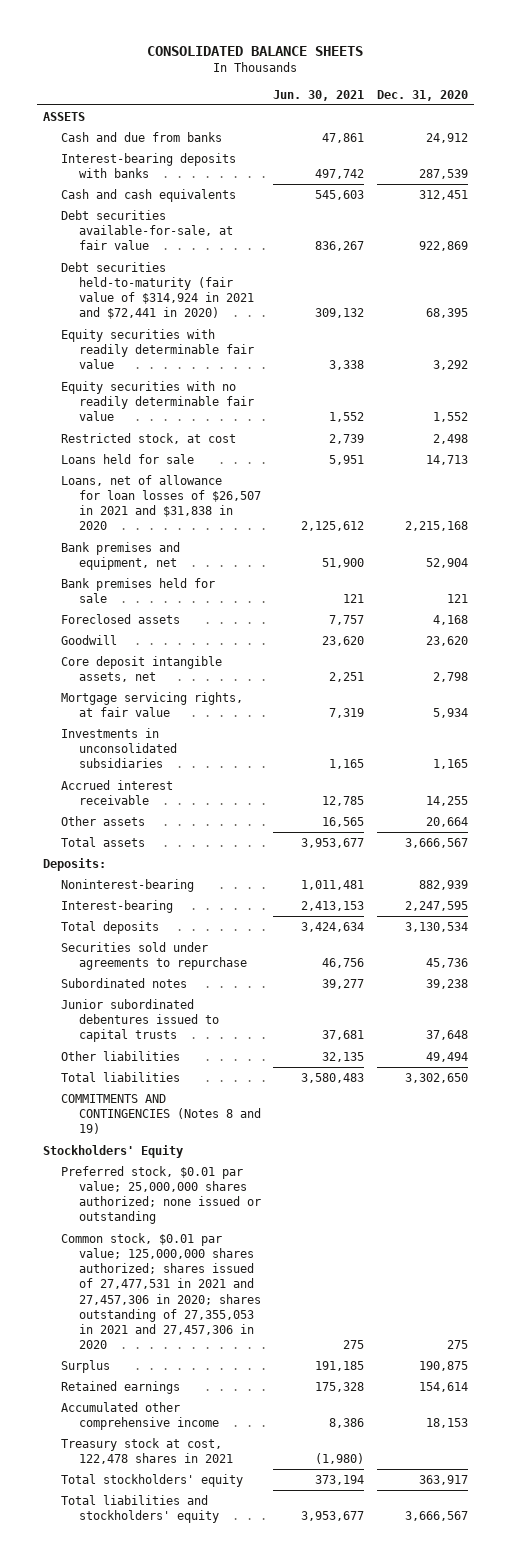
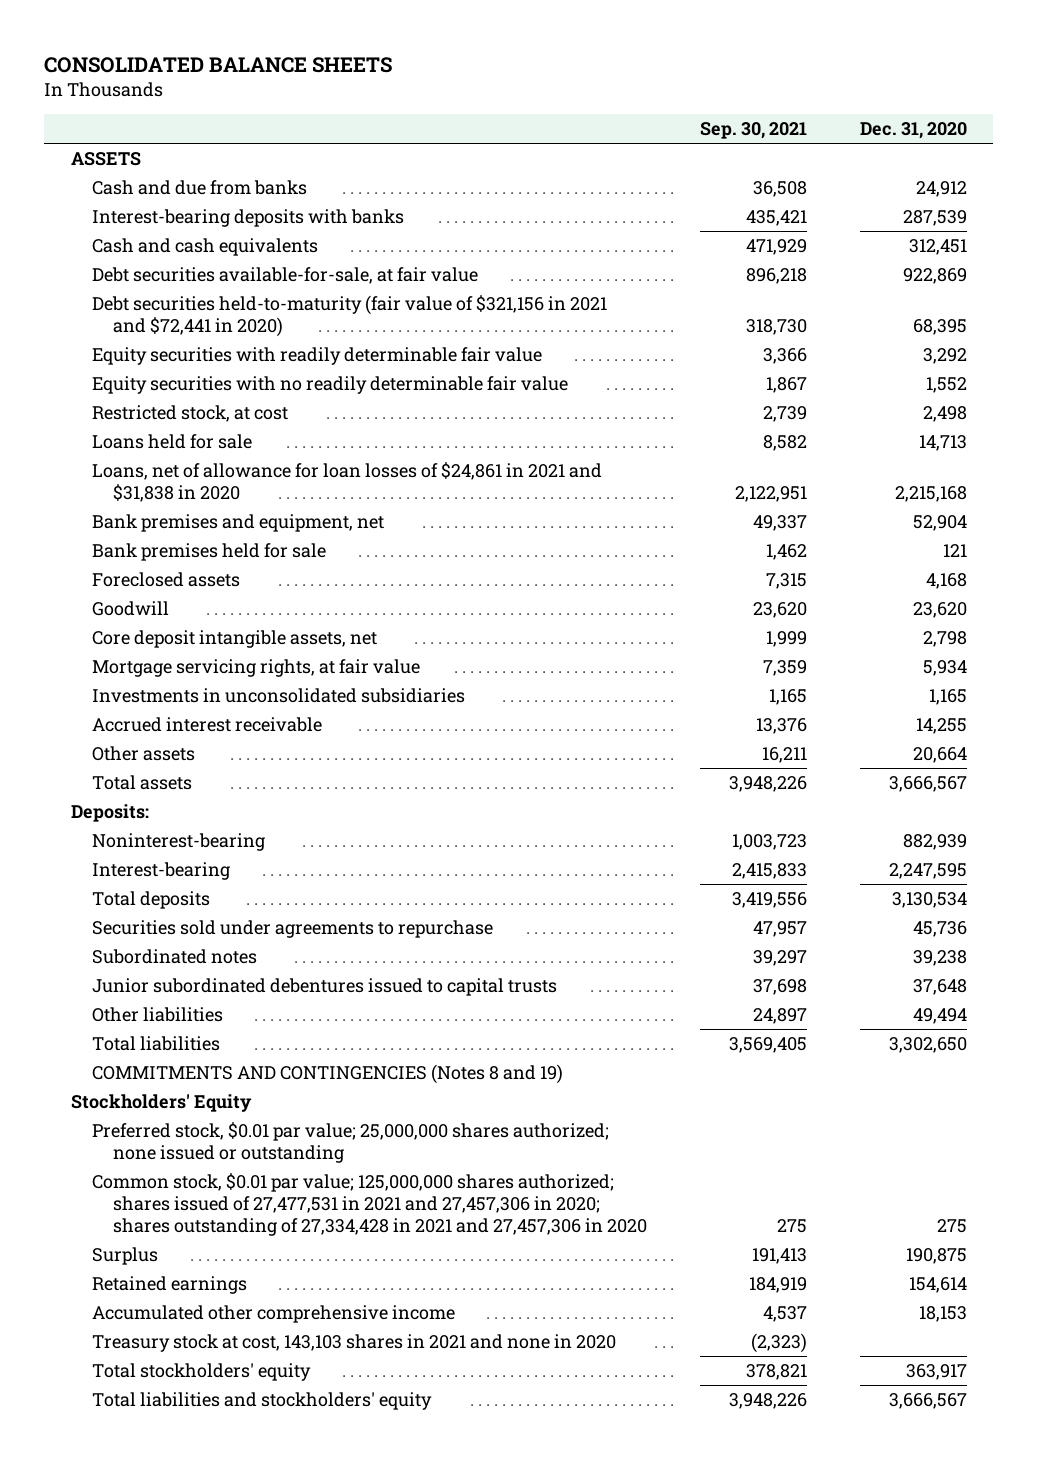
[273,89,365,101] Jun. 30, 2021 -> none
none -> [699,122,807,140] Sep. 30, 2021
[61,261,255,320] Debt securities held-to-maturity (fair value of $314,924 in 2021 and $72,441 in 2020) -> [91,295,607,337] Debt securities held-to-maturity (fair value of $321,156 in 2021 and $72,441 in 2020)
[61,474,262,531] Loans, net of allowance for loan losses of $26,507 in 2021 and $31,838 in 2020 -> [91,462,602,502] Loans, net of allowance for loan losses of $24,861 in 2021 and $31,838 in 2020
[61,1232,262,1349] Common stock, $0.01 par value; 125,000,000 shares authorized; shares issued of 27,477,531 in 2021 and 27,457,306 in 2020; shares outstanding of 27,355,053 in 2021 and 27,457,306 in 2020 -> [91,1173,648,1236] Common stock, $0.01 par value; 125,000,000 shares authorized; shares issued of 27,477,531 in 2021 and 27,457,306 in 2020; shares outstanding of 27,334,428 in 2021 and 27,457,306 in 2020
[61,1437,234,1465] Treasury stock at cost, 122,478 shares in 2021 -> [91,1334,616,1353] Treasury stock at cost, 143,103 shares in 2021 and none in 2020

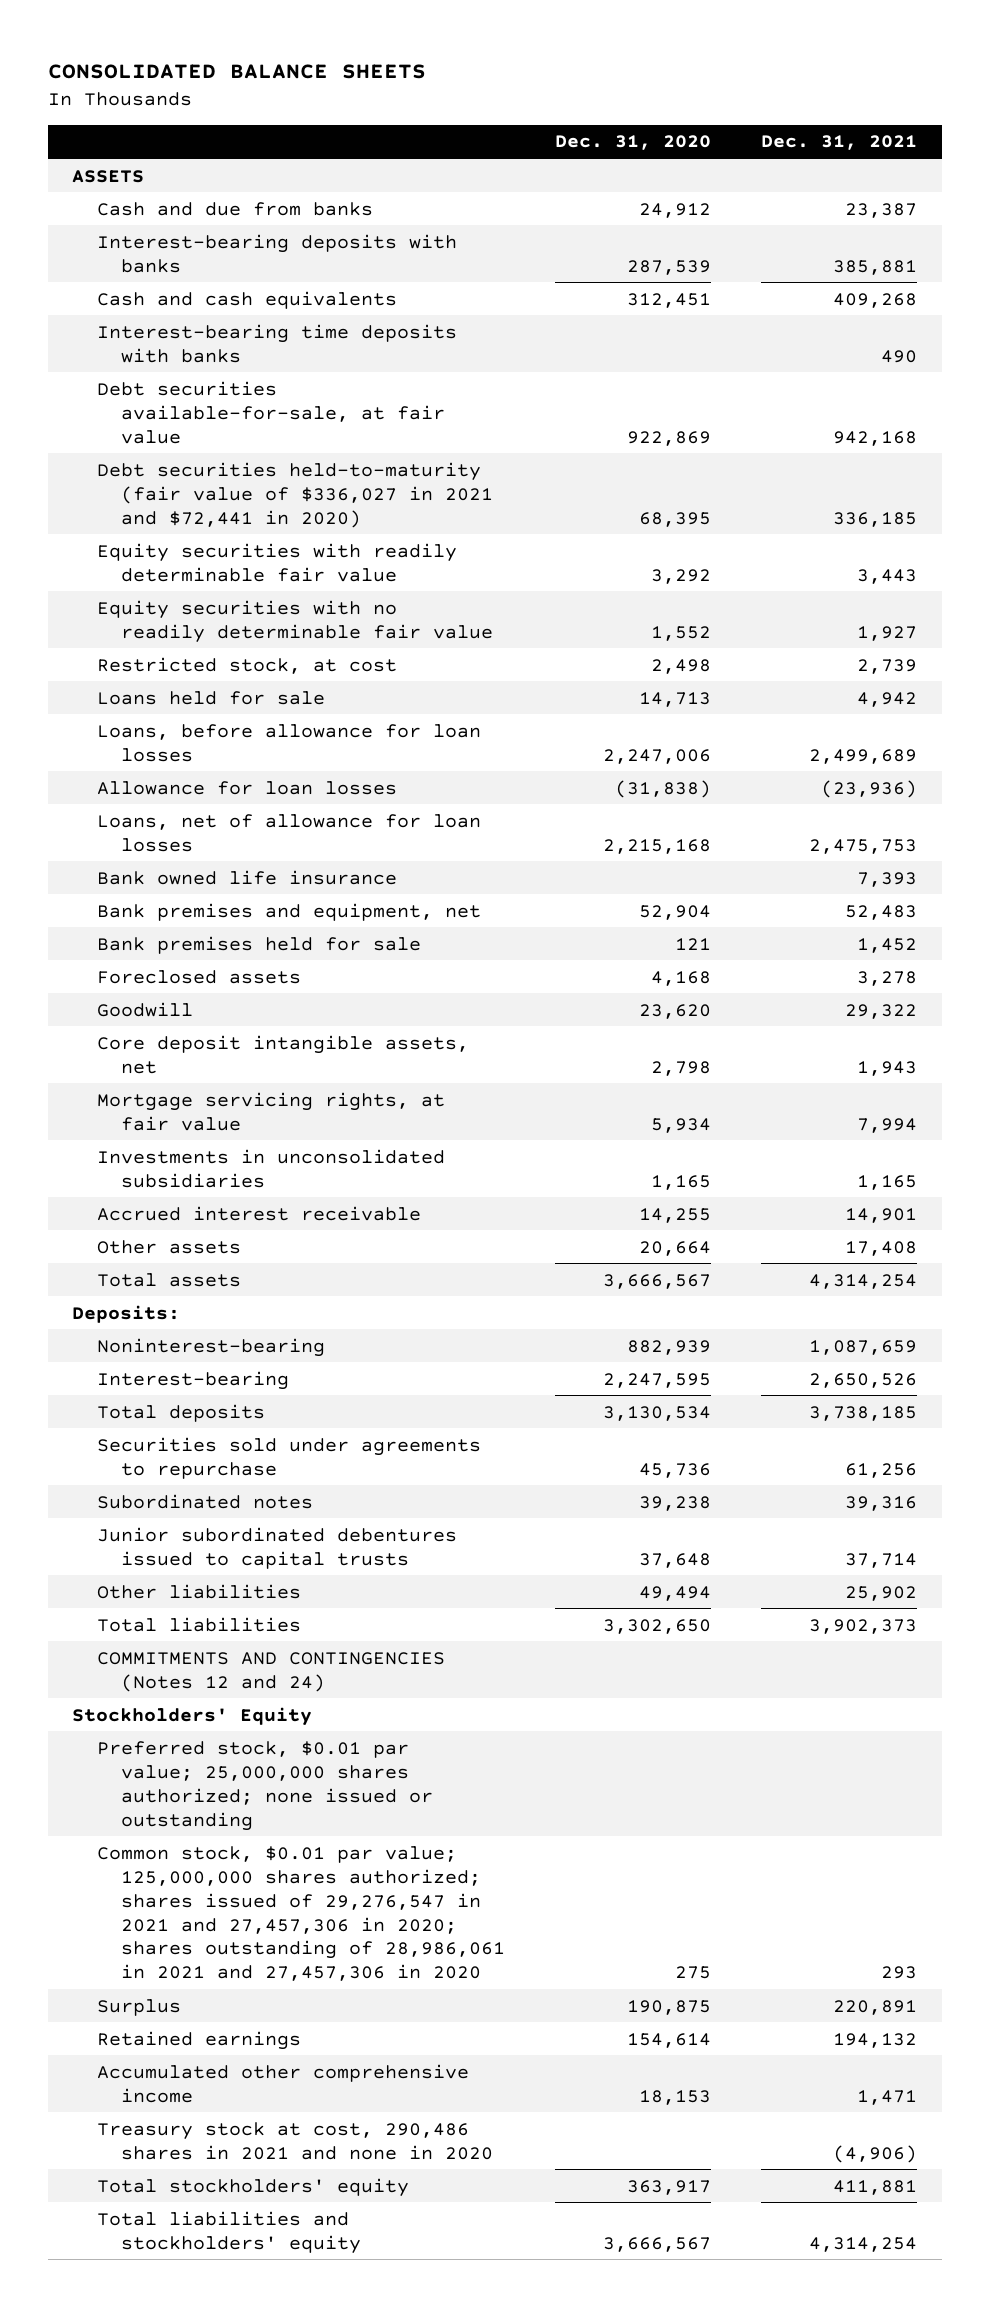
[699,122,807,140] Sep. 30, 2021 -> none
none -> [760,135,917,151] Dec. 31, 2021
none -> [96,323,457,363] Interest-bearing time deposits with banks
[91,295,607,337] Debt securities held-to-maturity (fair value of $321,156 in 2021 and $72,441 in 2020) -> [96,461,494,528] Debt securities held-to-maturity (fair value of $336,027 in 2021 and $72,441 in 2020)
none -> [96,723,481,762] Loans, before allowance for loan losses
none -> [96,780,397,795] Allowance for loan losses
[91,462,602,502] Loans, net of allowance for loan losses of $24,861 in 2021 and $31,838 in 2020 -> [96,813,481,852] Loans, net of allowance for loan losses
none -> [96,869,397,885] Bank owned life insurance
[91,1064,563,1085] COMMITMENTS AND CONTINGENCIES (Notes 8 and 19) -> [96,1651,445,1692] COMMITMENTS AND CONTINGENCIES (Notes 12 and 24)
[91,1173,648,1236] Common stock, $0.01 par value; 125,000,000 shares authorized; shares issued of 27,477,531 in 2021 and 27,457,306 in 2020; shares outstanding of 27,334,428 in 2021 and 27,457,306 in 2020 -> [96,1845,506,1982] Common stock, $0.01 par value; 125,000,000 shares authorized; shares issued of 29,276,547 in 2021 and 27,457,306 in 2020; shares outstanding of 28,986,061 in 2021 and 27,457,306 in 2020
[91,1334,616,1353] Treasury stock at cost, 143,103 shares in 2021 and none in 2020 -> [96,2121,494,2160] Treasury stock at cost, 290,486 shares in 2021 and none in 2020

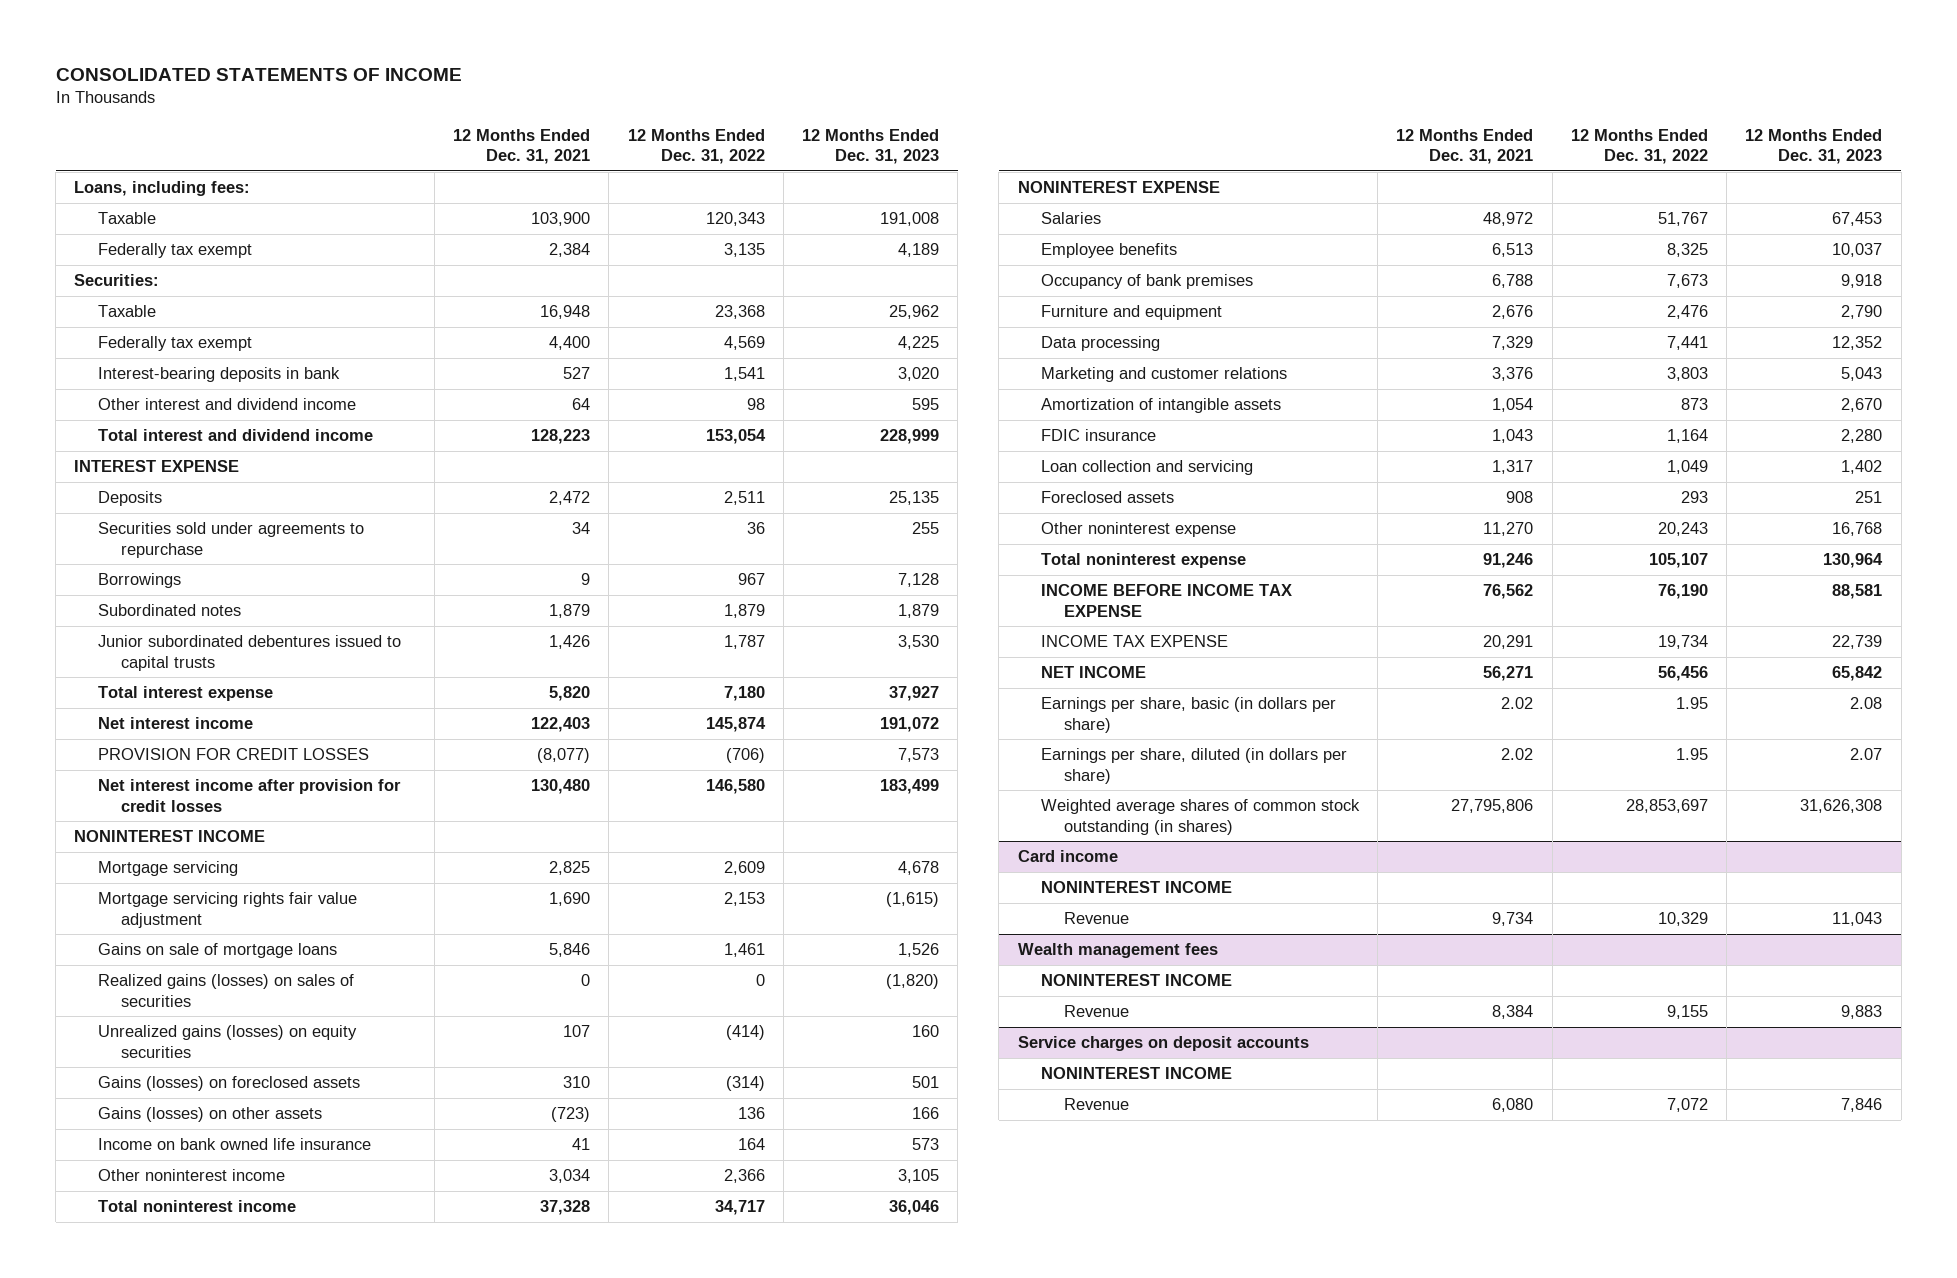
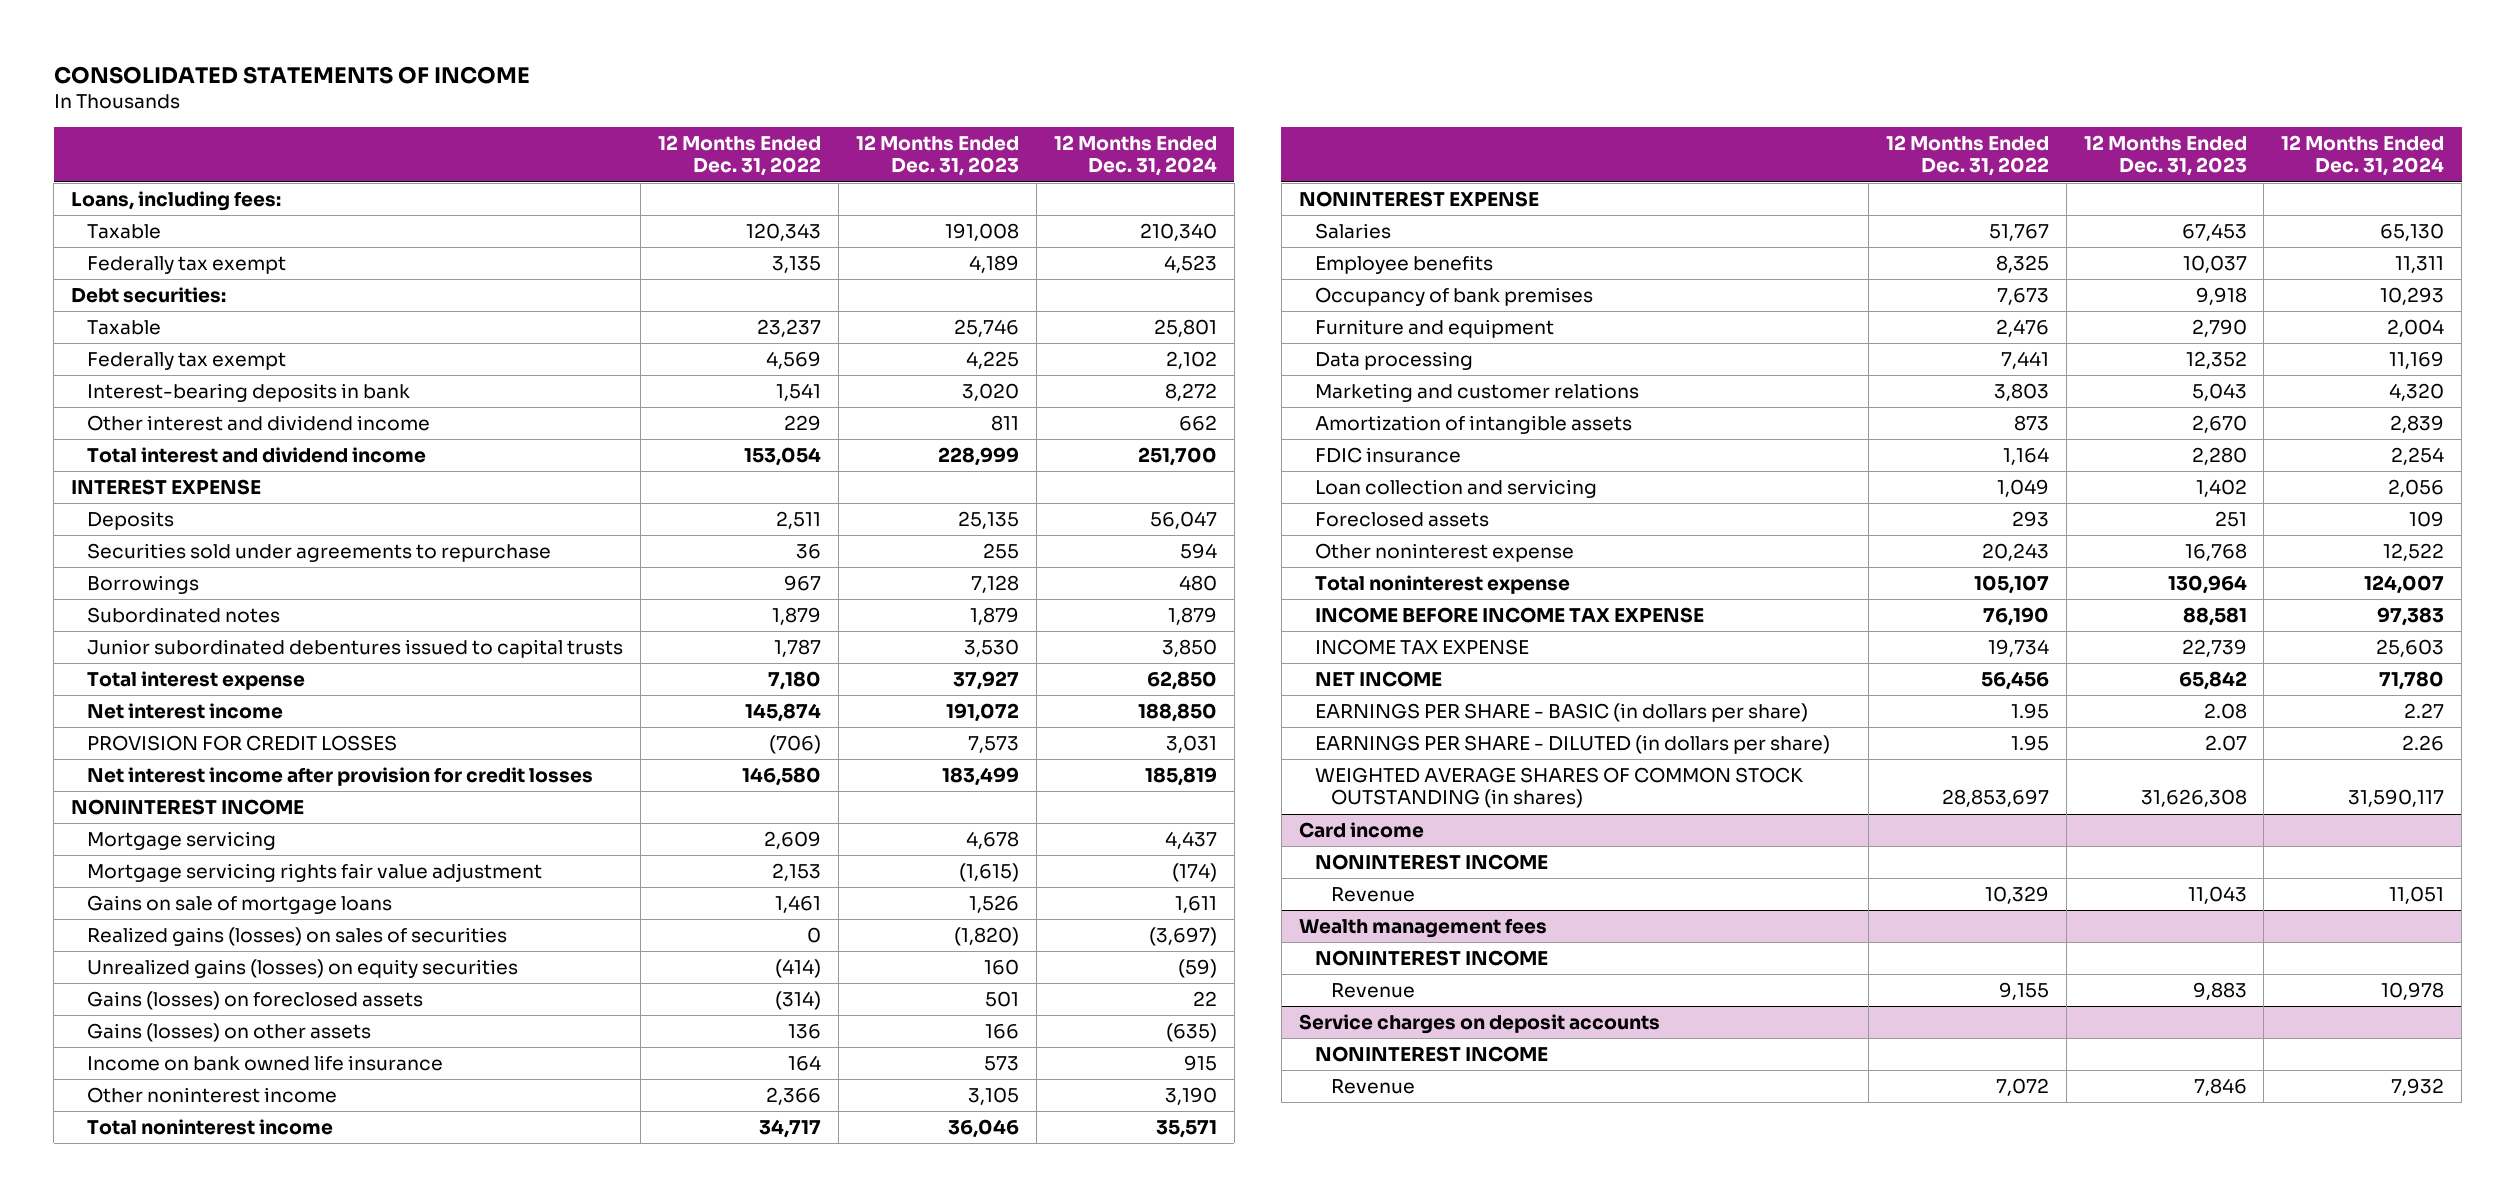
[453,128,591,165] 12 Months Ended Dec. 31, 2021 -> none
none -> [1053,135,1217,177] 12 Months Ended Dec. 31, 2024
[74,274,160,287] Securities: -> [71,287,227,304] Debt securities:
[714,305,765,320] 23,368 -> [757,319,822,338] 23,237
[889,305,940,320] 25,962 -> [954,319,1020,338] 25,746
[746,398,765,411] 98 -> [784,415,822,432] 229
[912,398,940,411] 595 -> [991,415,1020,432] 811
[1040,697,1336,733] Earnings per share, basic (in dollars per share) -> [1314,703,1808,723] EARNINGS PER SHARE - BASIC (in dollars per share)
[1040,748,1347,784] Earnings per share, diluted (in dollars per share) -> [1314,735,1830,755] EARNINGS PER SHARE - DILUTED (in dollars per share)
[1040,799,1360,835] Weighted average shares of common stock outstanding (in shares) -> [1314,767,1804,809] WEIGHTED AVERAGE SHARES OF COMMON STOCK OUTSTANDING (in shares)

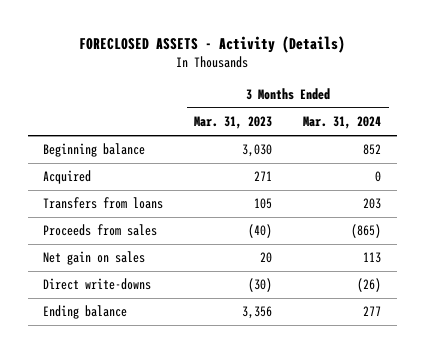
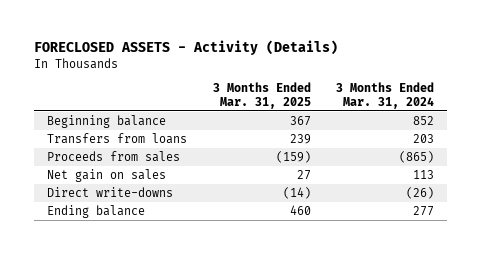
[194,116,273,130] Mar. 31, 2023 -> none
none -> [212,81,311,110] 3 Months Ended Mar. 31, 2025
[43,170,92,185] Acquired -> none

